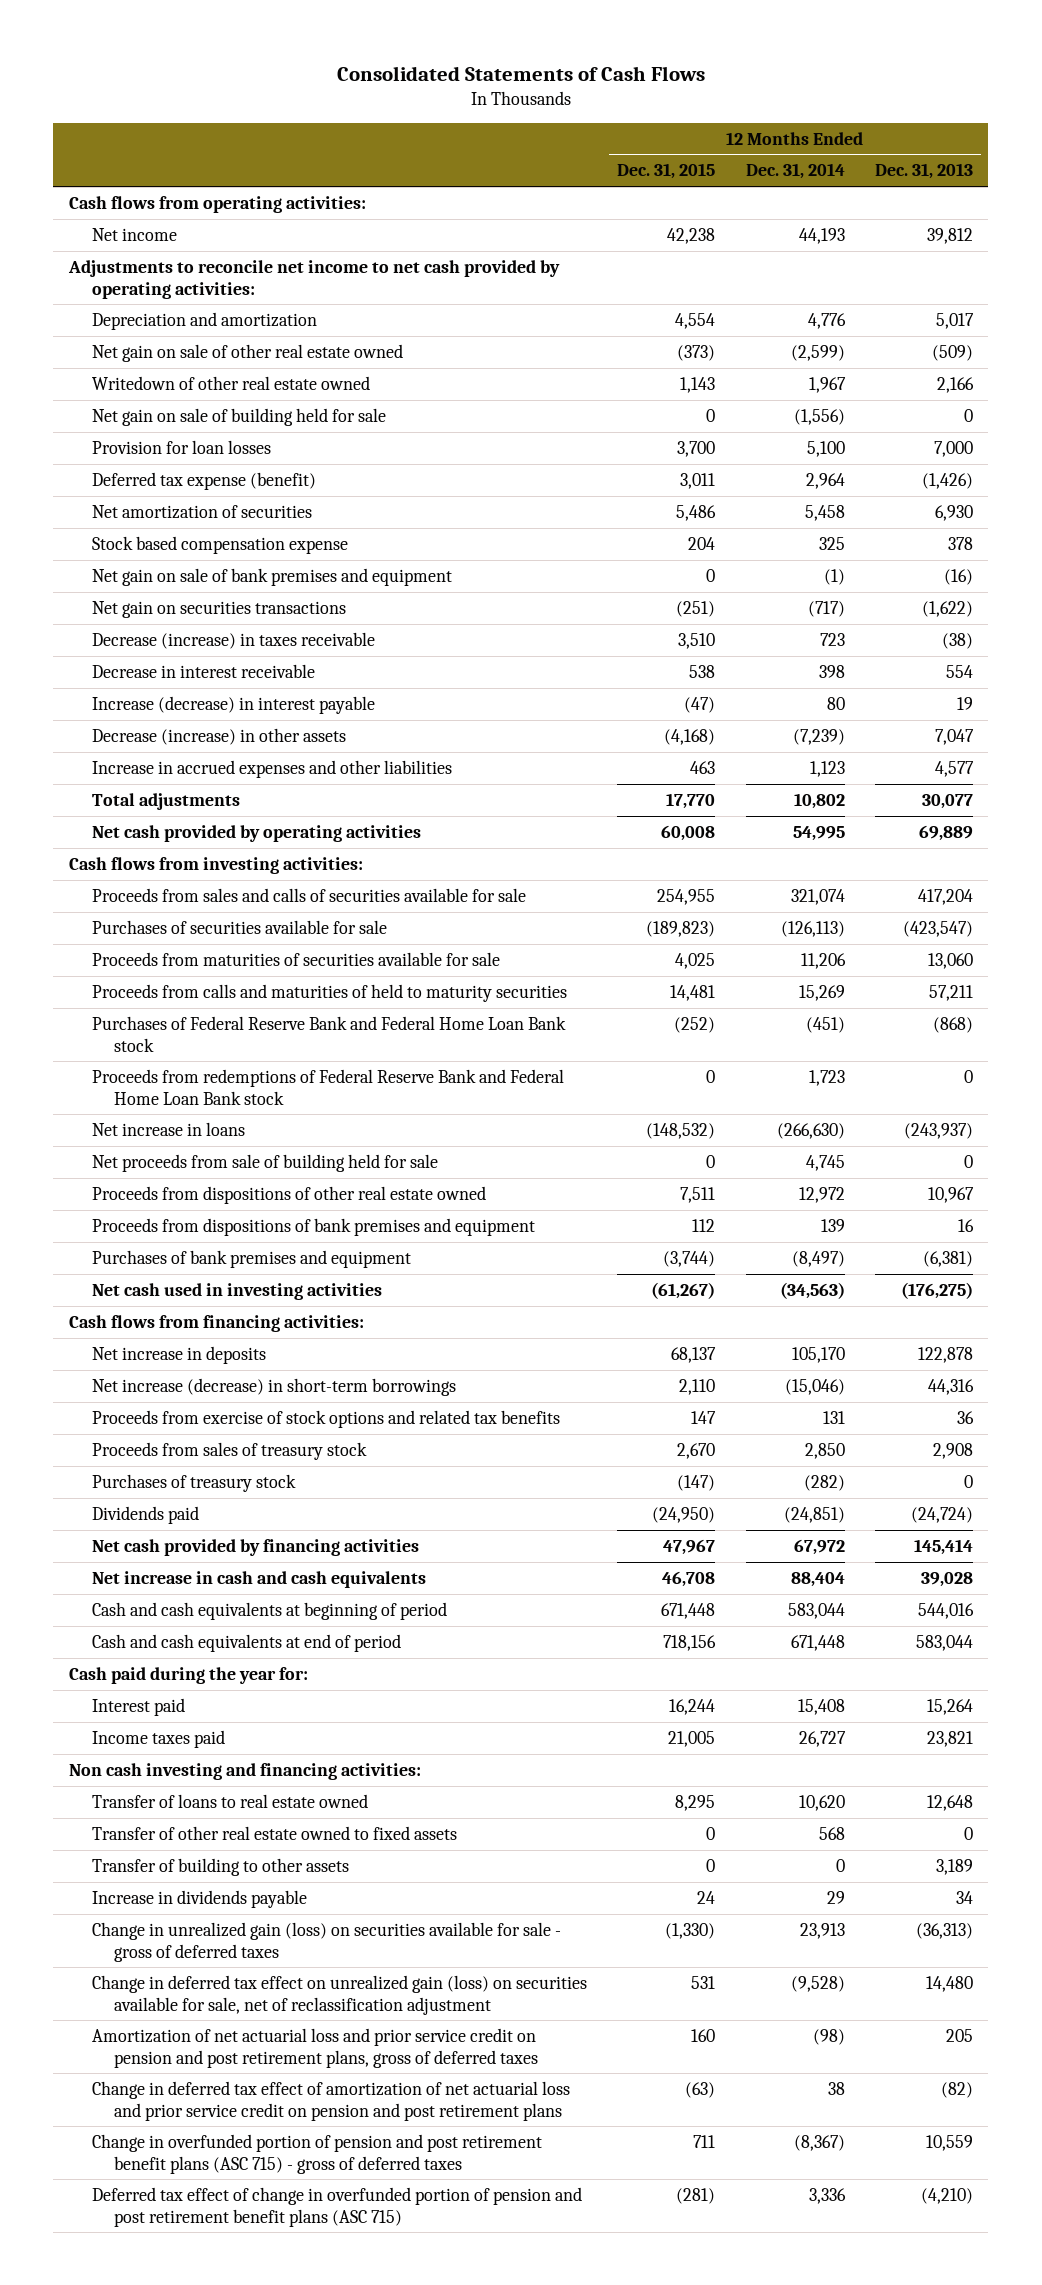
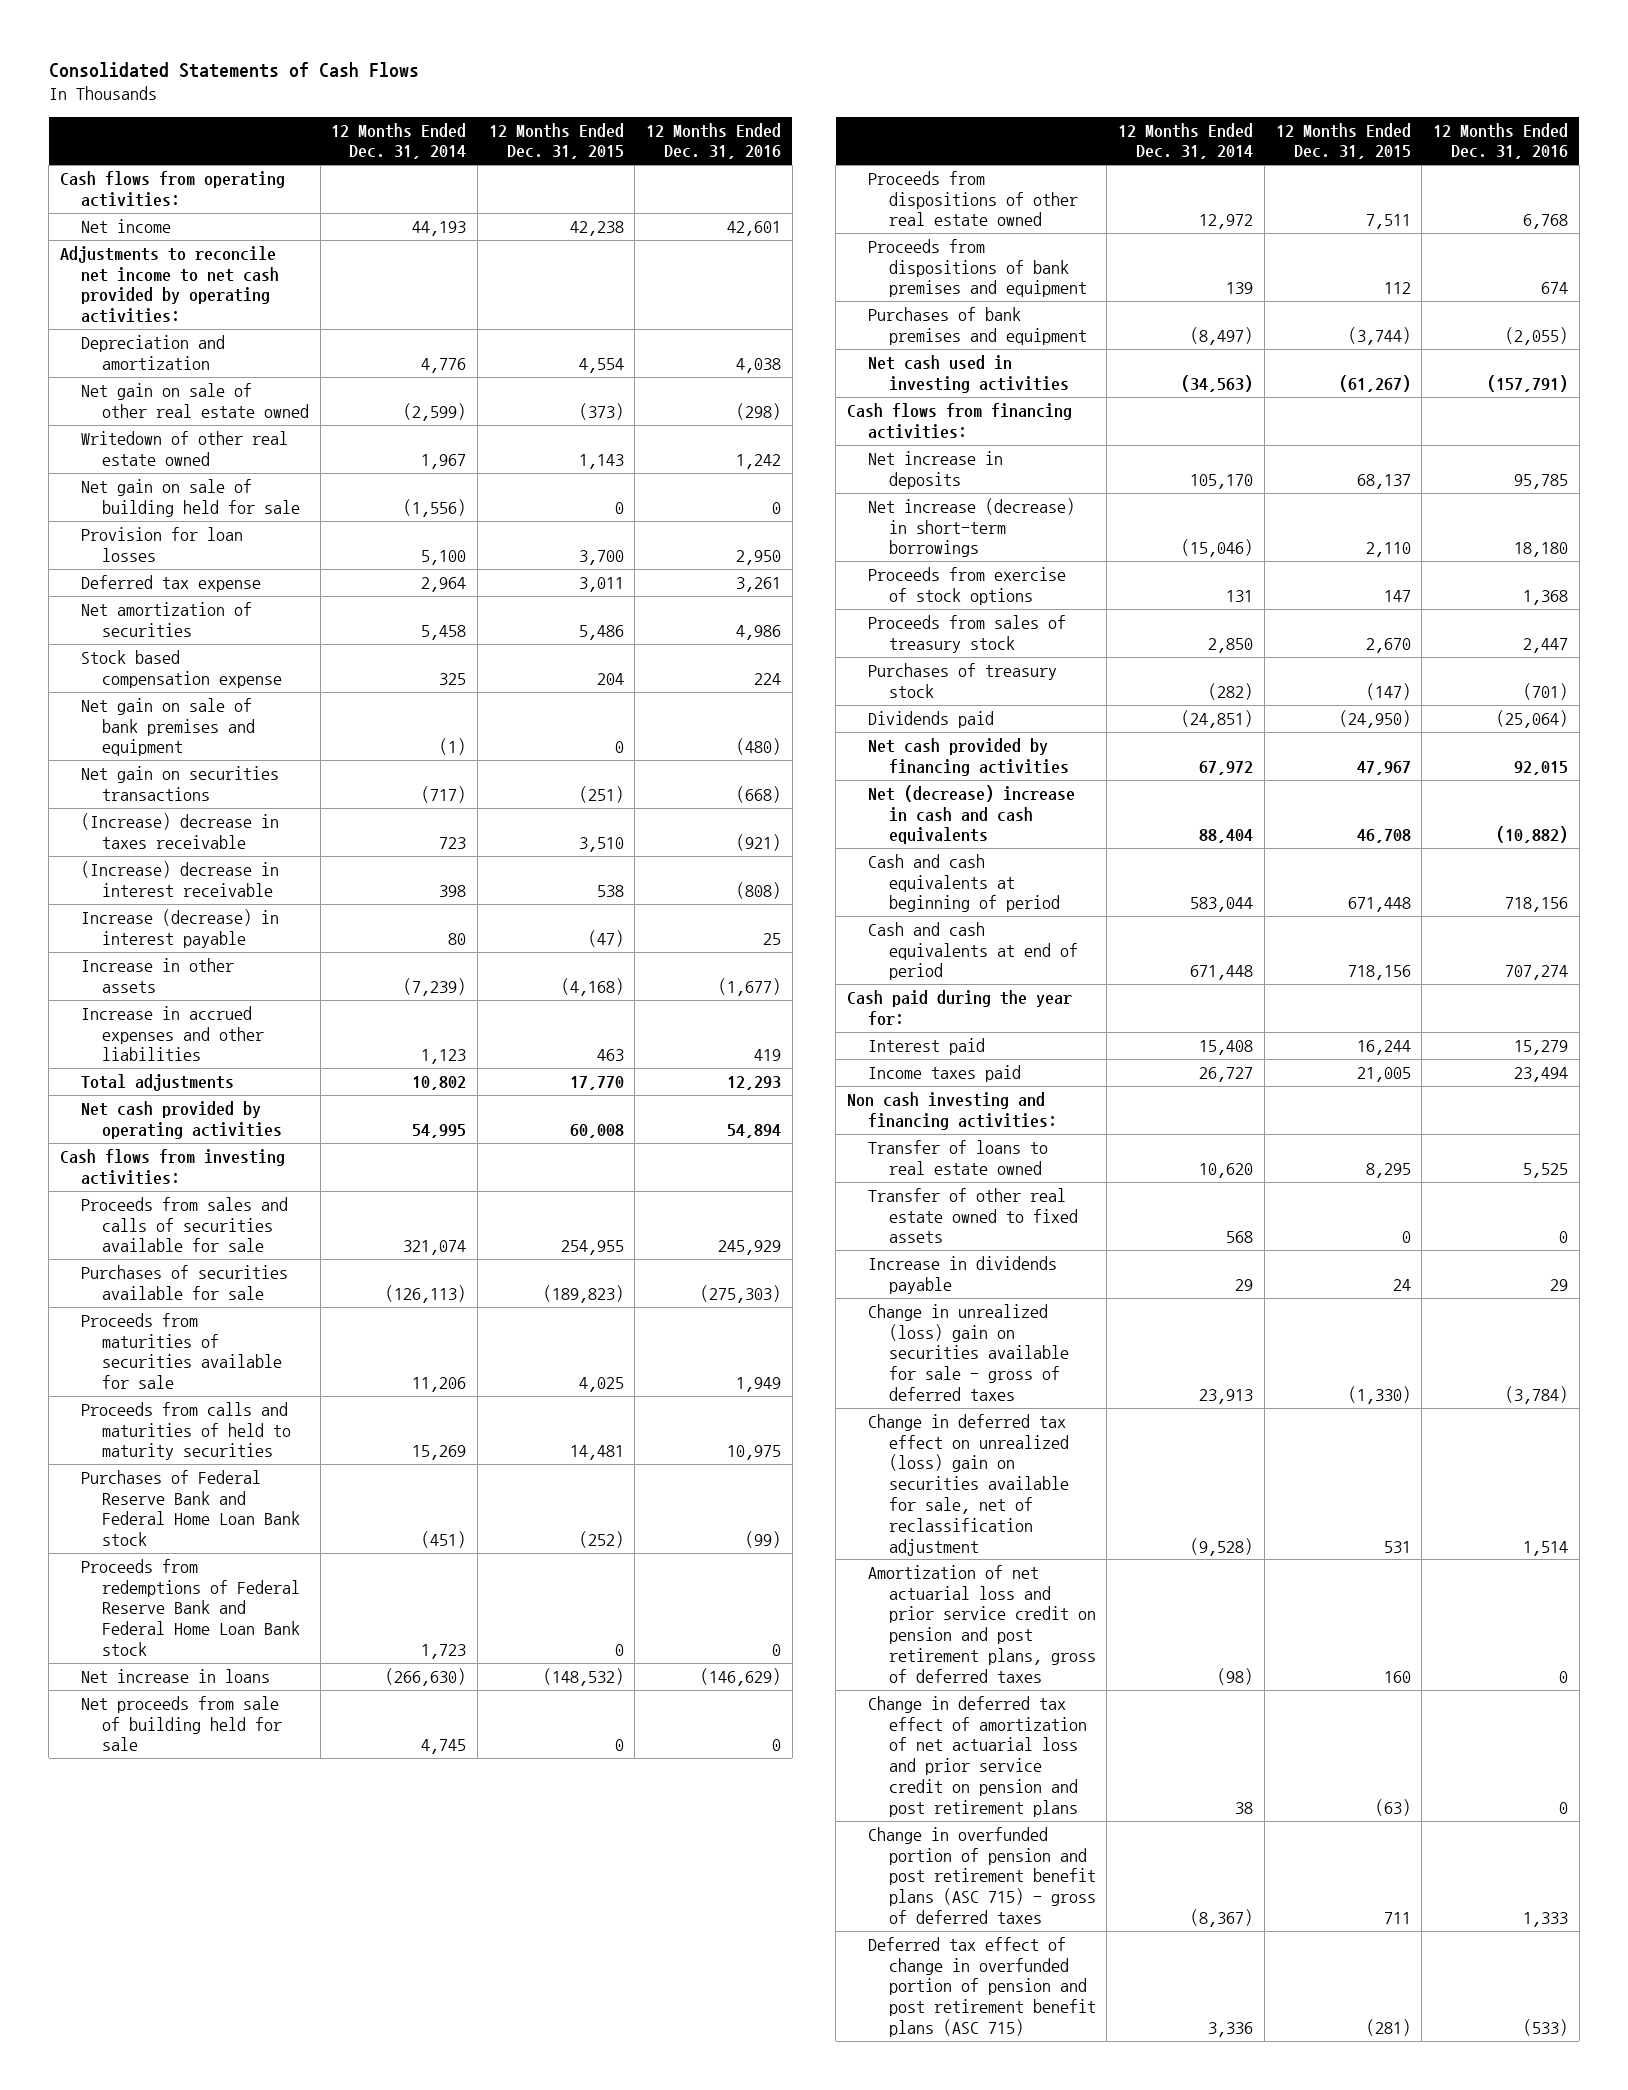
[875,163,974,180] Dec. 31, 2013 -> none
none -> [646,122,782,160] 12 Months Ended Dec. 31, 2016
[91,471,316,490] Deferred tax expense (benefit) -> [80,574,261,592] Deferred tax expense
[91,631,375,649] Decrease (increase) in taxes receivable -> [80,812,279,849] (Increase) decrease in taxes receivable
[91,663,315,678] Decrease in interest receivable -> [80,860,279,897] (Increase) decrease in interest receivable
[91,727,346,745] Decrease (increase) in other assets -> [80,957,234,993] Increase in other assets
[91,1409,560,1428] Proceeds from exercise of stock options and related tax benefits -> [867,566,1066,605] Proceeds from exercise of stock options
[91,1570,426,1588] Net increase in cash and cash equivalents -> [867,784,1075,845] Net (decrease) increase in cash and cash equivalents
[91,1857,349,1876] Transfer of building to other assets -> none
[91,1921,561,1962] Change in unrealized gain (loss) on securities available for sale - gross of deferred taxes -> [867,1303,1069,1402] Change in unrealized (loss) gain on securities available for sale - gross of deferred taxes
[91,1974,587,2015] Change in deferred tax effect on unrealized gain (loss) on securities available for sale, net of reclassification adjustment -> [867,1413,1069,1556] Change in deferred tax effect on unrealized (loss) gain on securities available for sale, net of reclassification adjustment

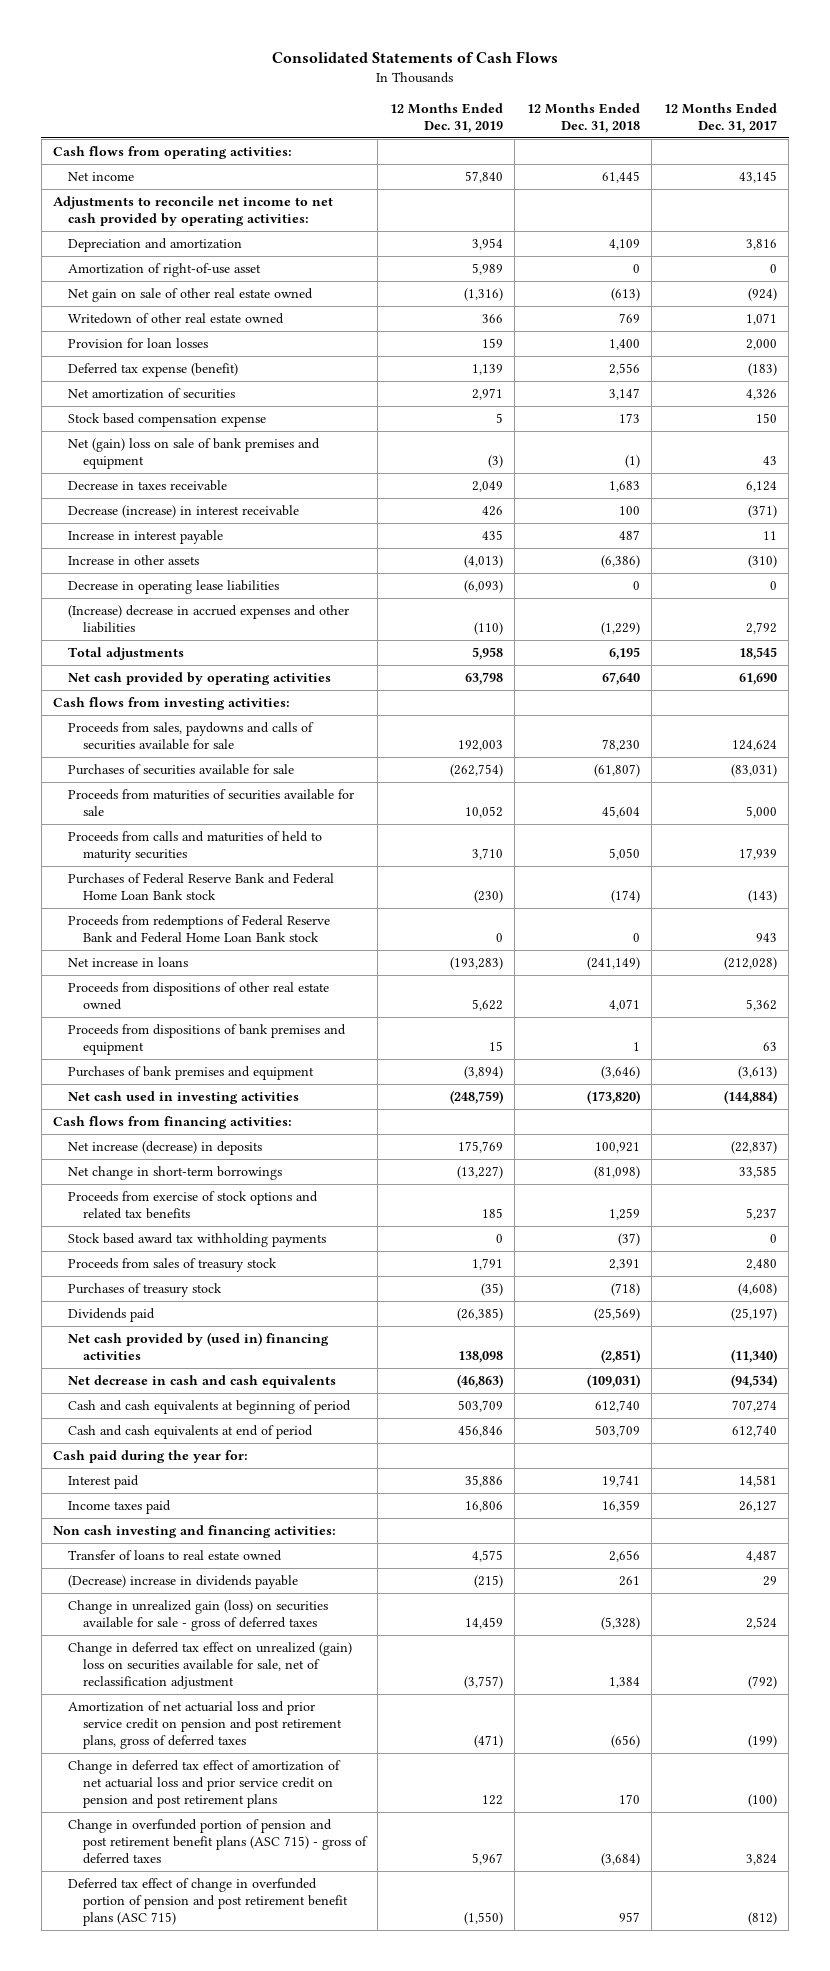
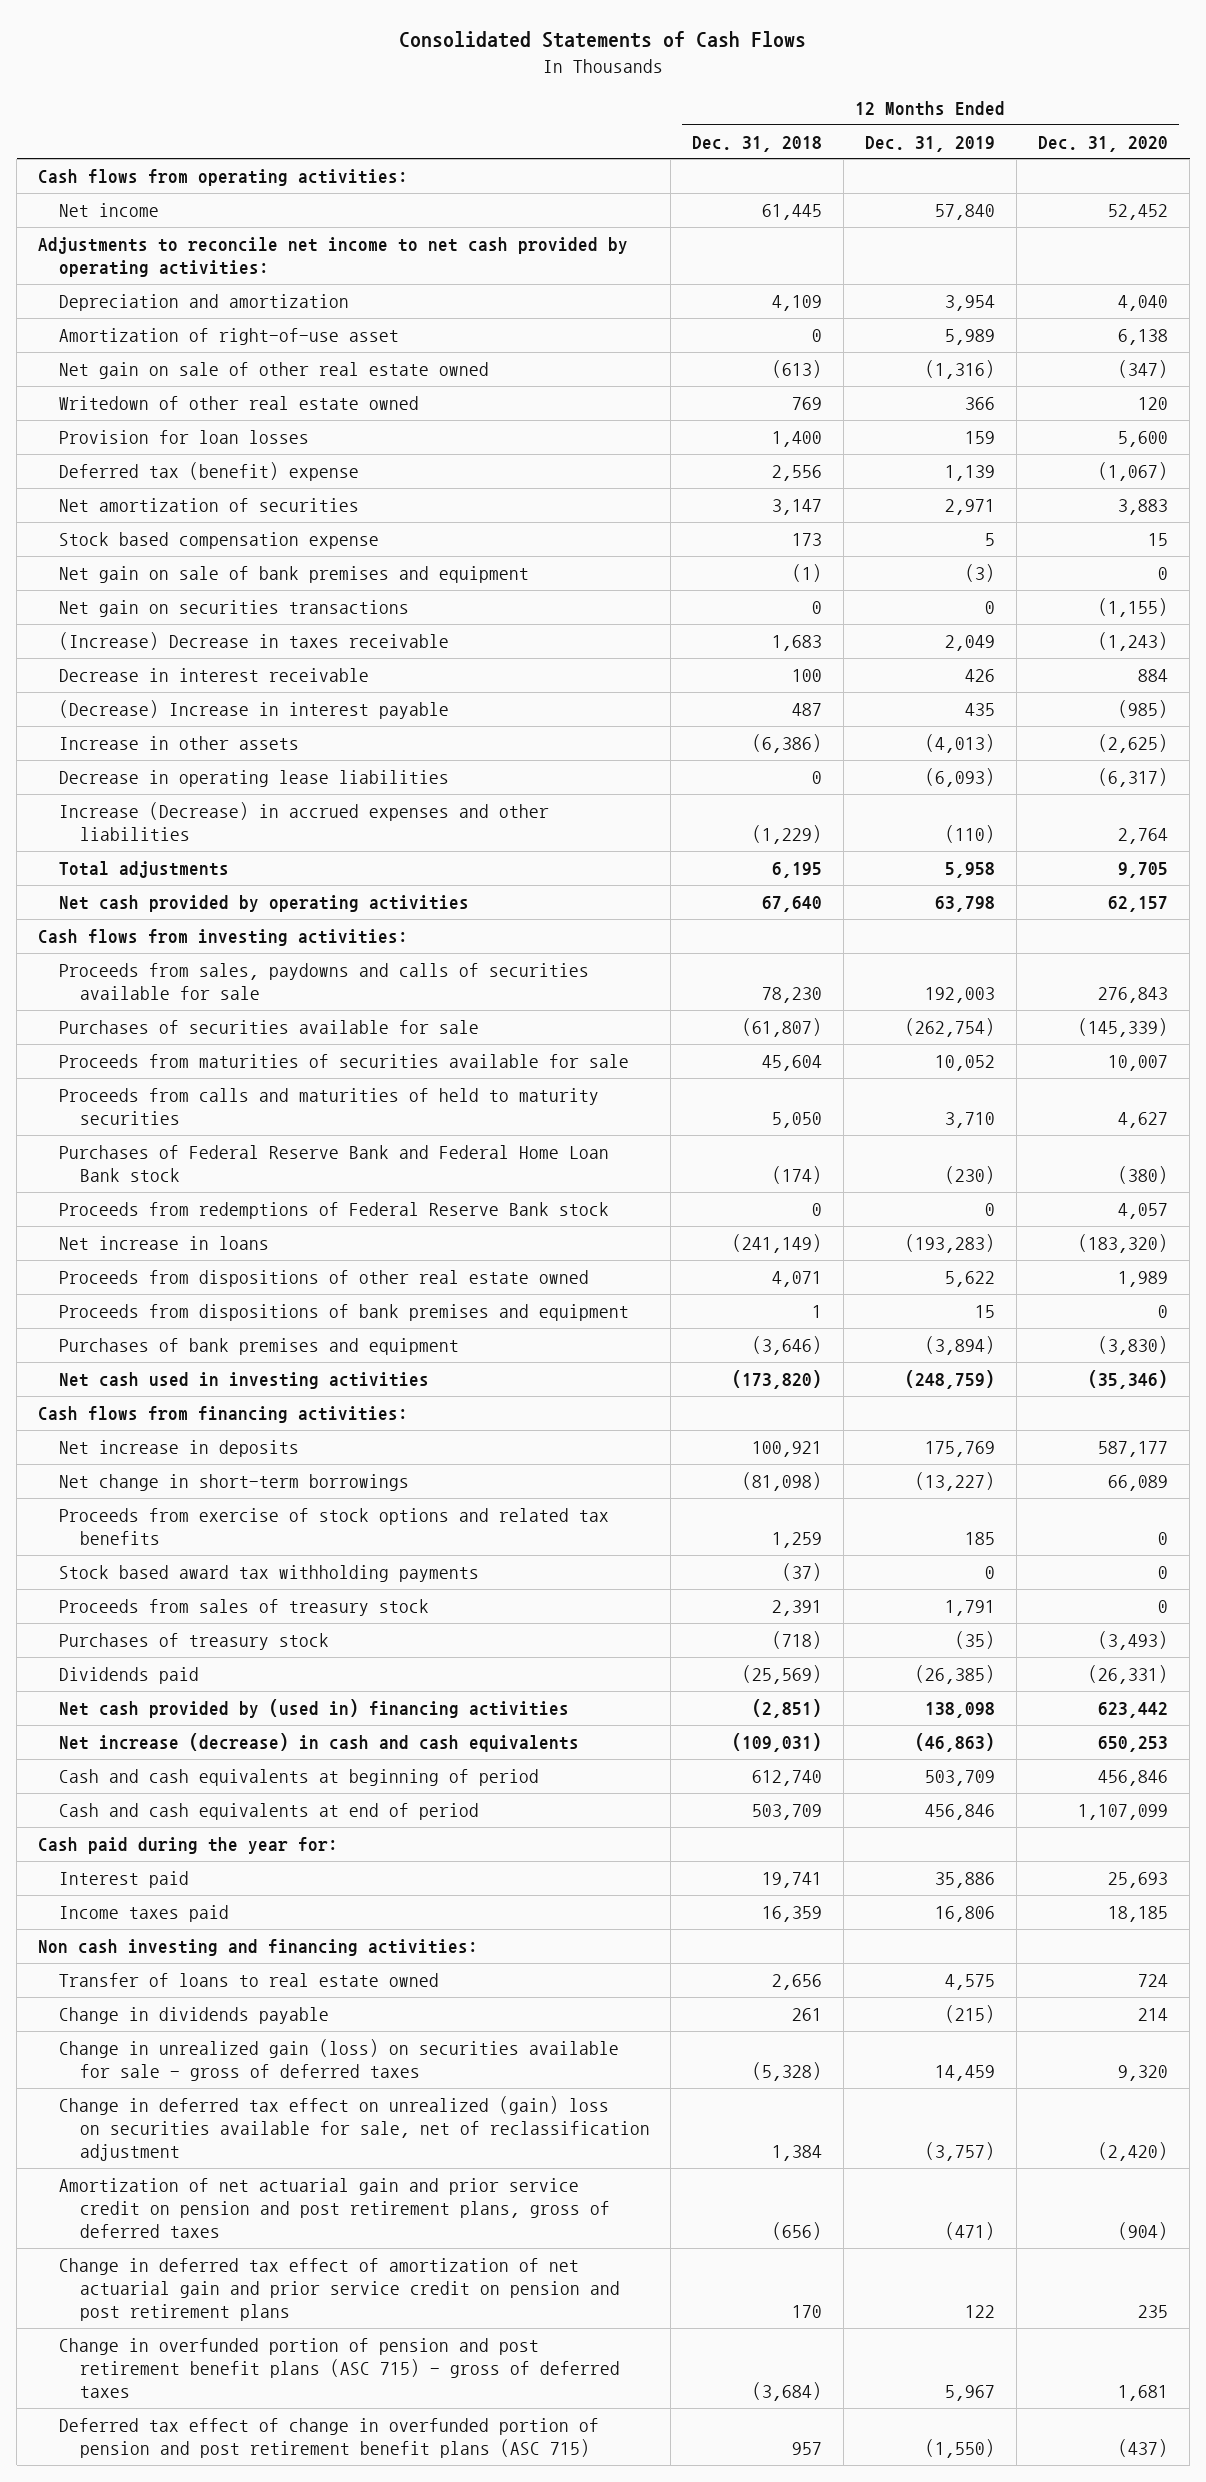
[663,102,777,133] 12 Months Ended Dec. 31, 2017 -> none
none -> [1038,135,1169,152] Dec. 31, 2020
[67,363,238,378] Deferred tax expense (benefit) -> [58,461,359,481] Deferred tax (benefit) expense
[67,438,320,469] Net (gain) loss on sale of bank premises and equipment -> [58,565,529,583] Net gain on sale of bank premises and equipment
none -> [58,599,409,617] Net gain on securities transactions
[67,480,227,492] Decrease in taxes receivable -> [58,631,449,650] (Increase) Decrease in taxes receivable
[67,505,299,519] Decrease (increase) in interest receivable -> [58,667,369,682] Decrease in interest receivable
[67,530,223,545] Increase in interest payable -> [58,699,449,719] (Decrease) Increase in interest payable
[67,605,349,633] (Increase) decrease in accrued expenses and other liabilities -> [58,801,549,842] Increase (Decrease) in accrued expenses and other liabilities
[67,915,330,943] Proceeds from redemptions of Federal Reserve Bank and Federal Home Loan Bank stock -> [58,1201,609,1219] Proceeds from redemptions of Federal Reserve Bank stock
[67,1141,262,1156] Net increase (decrease) in deposits -> [58,1439,299,1457] Net increase in deposits
[67,1375,336,1389] Net decrease in cash and cash equivalents -> [58,1732,579,1752] Net increase (decrease) in cash and cash equivalents
[67,1575,298,1590] (Decrease) increase in dividends payable -> [58,2006,329,2024] Change in dividends payable
[67,1701,342,1749] Amortization of net actuarial loss and prior service credit on pension and post retirement plans, gross of deferred taxes -> [58,2177,610,2239] Amortization of net actuarial gain and prior service credit on pension and post retirement plans, gross of deferred taxes
[67,1760,341,1808] Change in deferred tax effect of amortization of net actuarial loss and prior service credit on pension and post retirement plans -> [58,2257,620,2322] Change in deferred tax effect of amortization of net actuarial gain and prior service credit on pension and post retirement plans

